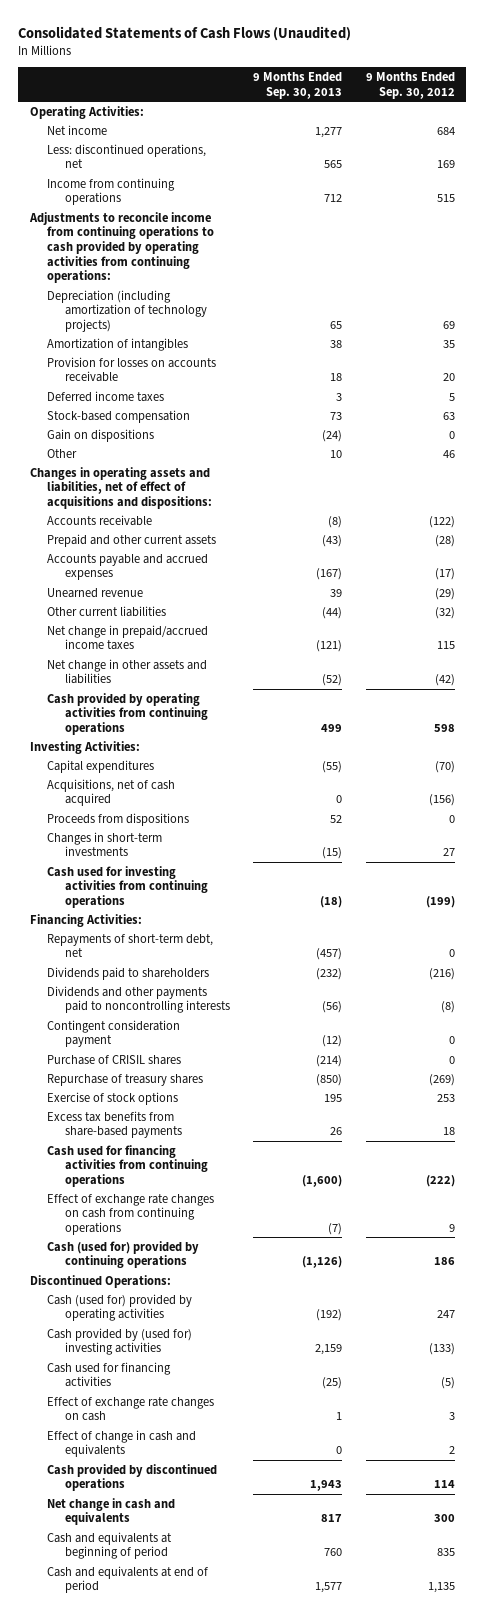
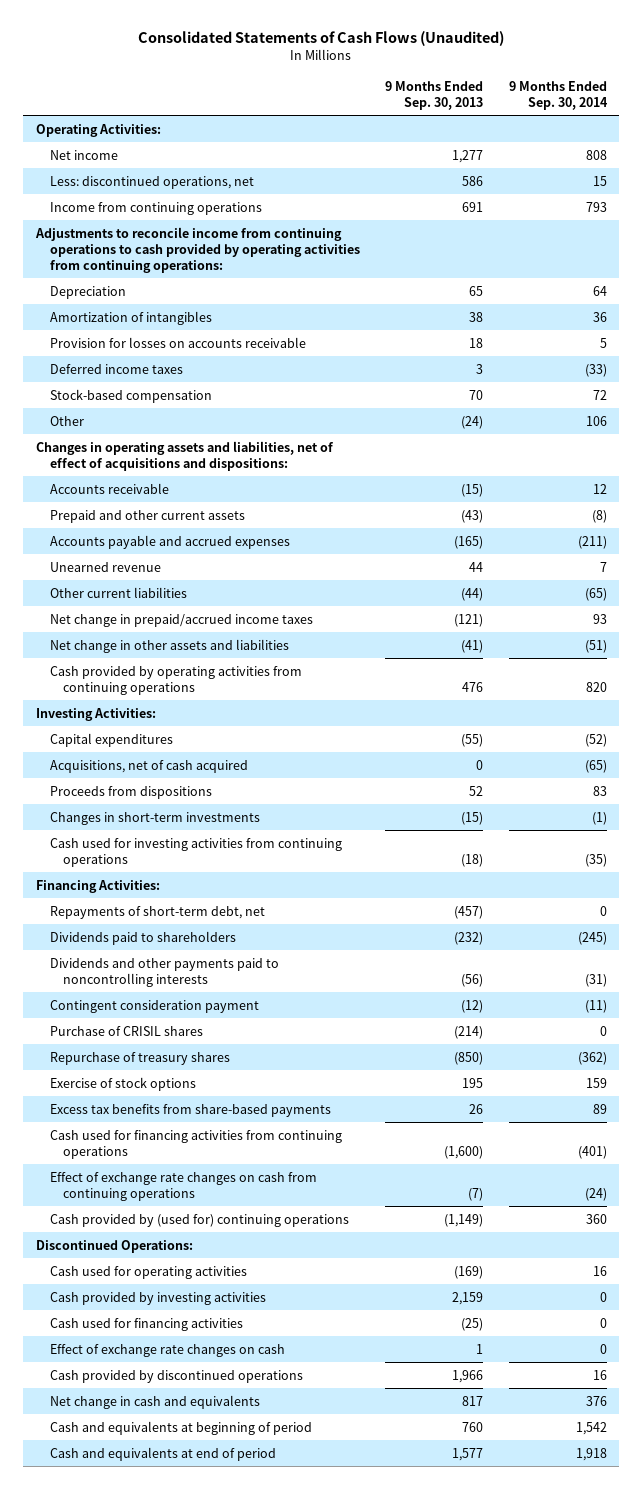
[365,72,455,99] 9 Months Ended Sep. 30, 2012 -> none
none -> [508,80,608,110] 9 Months Ended Sep. 30, 2014
[324,160,343,169] 565 -> [462,175,484,186] 586
[324,194,343,203] 712 -> [462,201,484,212] 691
[47,289,207,332] Depreciation (including amortization of technology projects) -> [49,285,126,299] Depreciation
[47,428,155,442] Gain on dispositions -> none
[330,411,343,420] 73 -> [469,389,484,400] 70
[330,449,343,458] 10 -> [461,415,484,429] (24)
[328,515,343,528] (8) -> [461,483,484,497] (15)
[316,568,343,581] (167) -> [454,535,484,549] (165)
[330,588,343,597] 39 -> [469,561,484,572] 44
[322,674,343,687] (52) -> [461,639,484,653] (41)
[321,723,343,732] 499 -> [462,681,484,692] 476
[47,1240,200,1269] Cash (used for) provided by continuing operations -> [49,1213,349,1227] Cash provided by (used for) continuing operations
[302,1256,343,1269] (1,126) -> [444,1213,484,1227] (1,149)
[47,1293,193,1322] Cash (used for) provided by operating activities -> [49,1265,247,1279] Cash used for operating activities
[316,1309,343,1322] (192) -> [454,1265,484,1279] (169)
[47,1327,193,1356] Cash provided by (used for) investing activities -> [49,1291,266,1305] Cash provided by investing activities
[47,1429,197,1458] Effect of change in cash and equivalents -> none
[310,1480,343,1492] 1,943 -> [452,1369,484,1383] 1,966

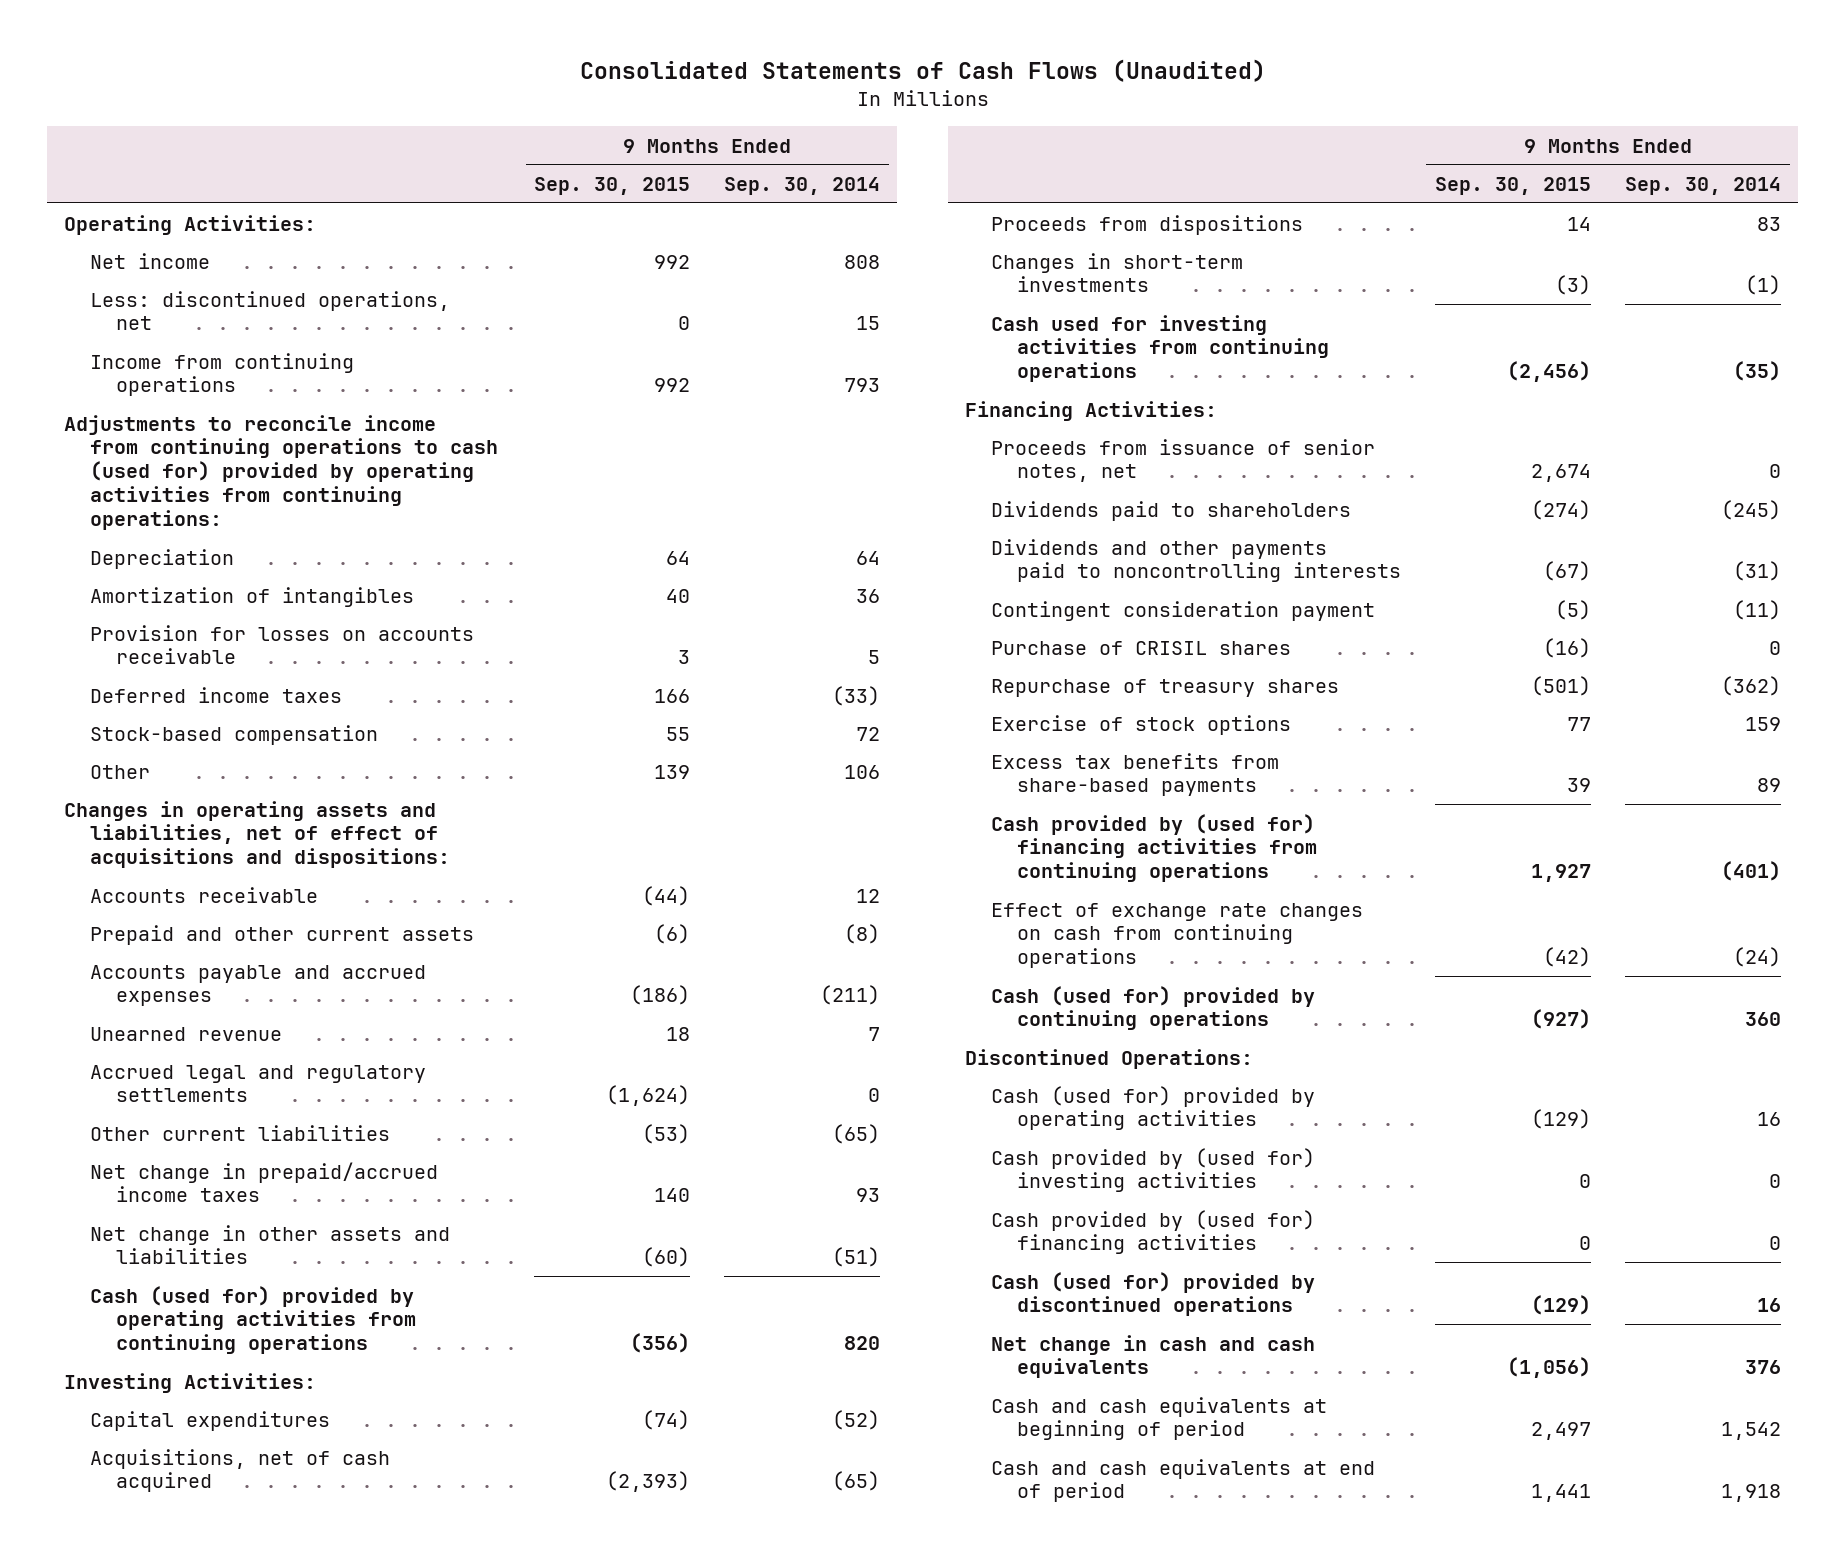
[385,80,484,110] 9 Months Ended Sep. 30, 2013 -> none
none -> [534,177,691,196] Sep. 30, 2015
[35,226,360,273] Adjustments to reconcile income from continuing operations to cash provided by operating activities from continuing operations: -> [64,414,499,531] Adjustments to reconcile income from continuing operations to cash (used for) provided by operating activities from continuing operations:
none -> [90,1064,427,1103] Accrued legal and regulatory settlements
[49,665,302,695] Cash provided by operating activities from continuing operations -> [90,1285,416,1355] Cash (used for) provided by operating activities from continuing operations
[49,905,265,919] Repayments of short-term debt, net -> none
none -> [990,438,1375,483] Proceeds from issuance of senior notes, net
[49,1129,342,1159] Cash used for financing activities from continuing operations -> [990,813,1317,883] Cash provided by (used for) financing activities from continuing operations
[49,1213,349,1227] Cash provided by (used for) continuing operations -> [990,985,1315,1031] Cash (used for) provided by continuing operations
[49,1343,285,1357] Effect of exchange rate changes on cash -> none
[49,1265,247,1279] Cash used for operating activities -> [990,1085,1315,1131] Cash (used for) provided by operating activities
[49,1291,266,1305] Cash provided by investing activities -> [990,1147,1315,1193] Cash provided by (used for) investing activities
[49,1317,243,1331] Cash used for financing activities -> [990,1209,1315,1255] Cash provided by (used for) financing activities
[49,1369,303,1383] Cash provided by discontinued operations -> [990,1271,1315,1317] Cash (used for) provided by discontinued operations
[49,1394,260,1409] Net change in cash and equivalents -> [990,1334,1315,1379] Net change in cash and cash equivalents
[49,1420,312,1435] Cash and equivalents at beginning of period -> [990,1396,1327,1441] Cash and cash equivalents at beginning of period
[49,1446,276,1461] Cash and equivalents at end of period -> [990,1458,1375,1503] Cash and cash equivalents at end of period

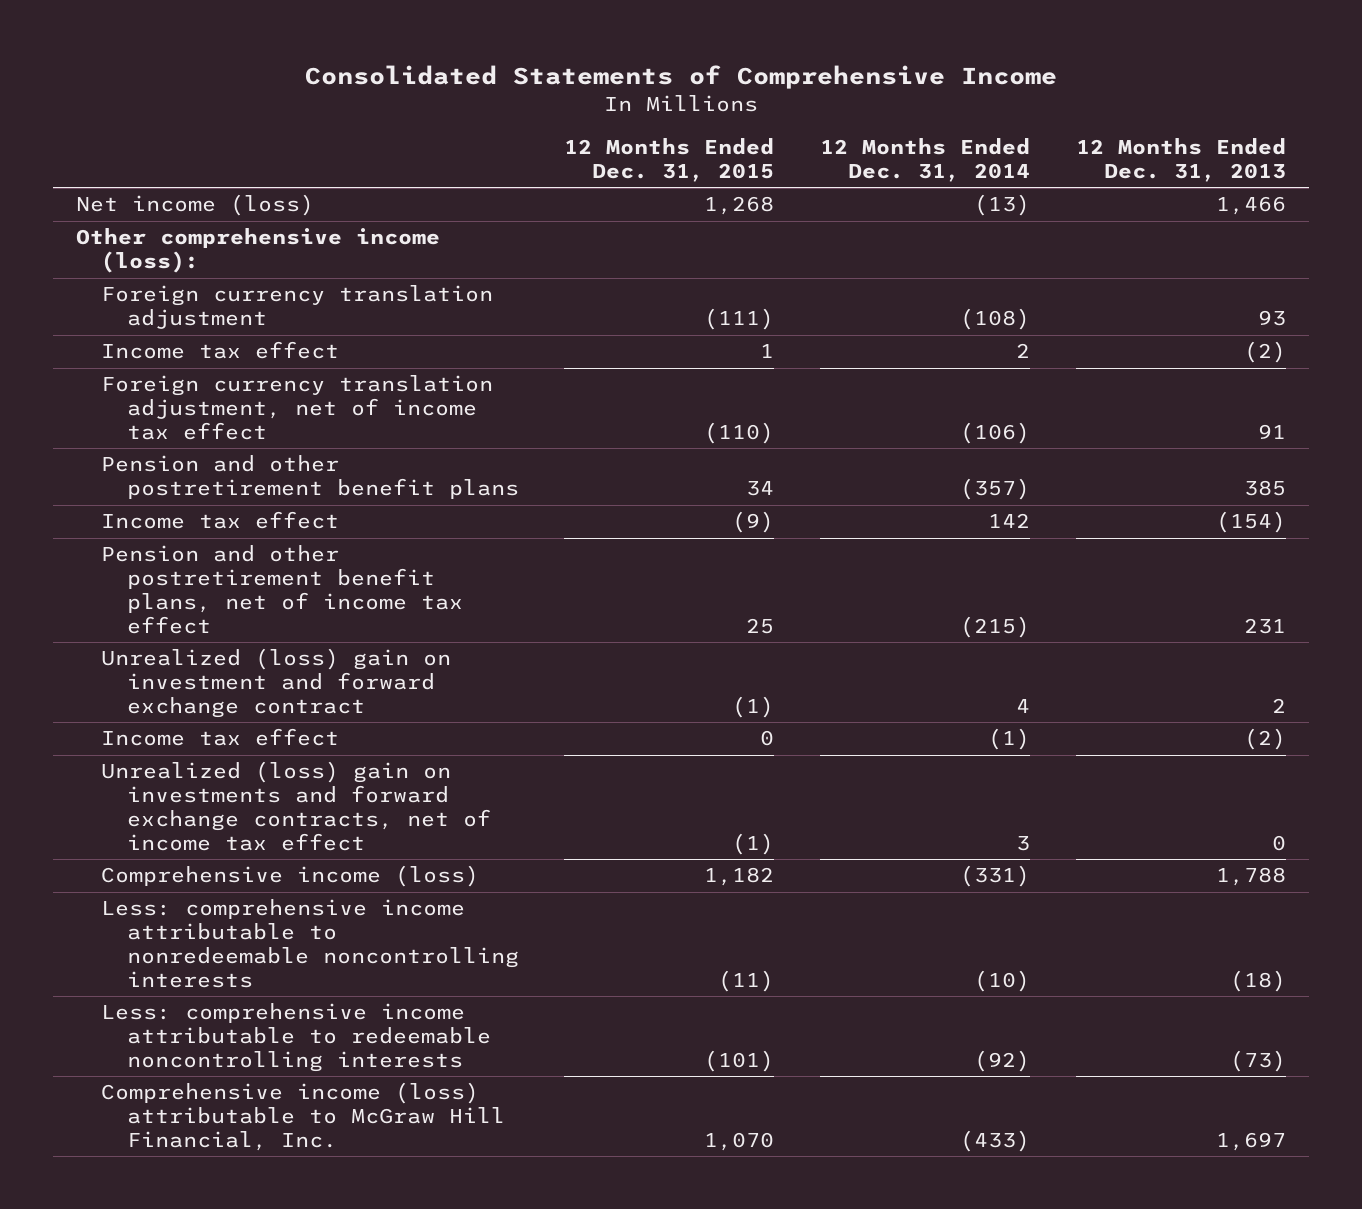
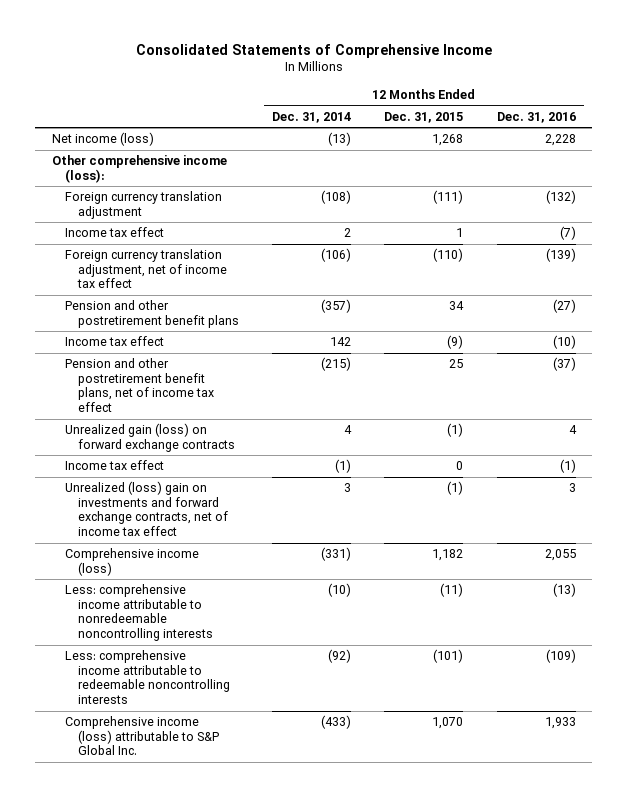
[1076,137,1287,182] 12 Months Ended Dec. 31, 2013 -> none
none -> [496,111,576,123] Dec. 31, 2016
[101,648,452,719] Unrealized (loss) gain on investment and forward exchange contract -> [64,423,235,452] Unrealized gain (loss) on forward exchange contracts
[101,1082,505,1152] Comprehensive income (loss) attributable to McGraw Hill Financial, Inc. -> [64,716,219,756] Comprehensive income (loss) attributable to S&P Global Inc.

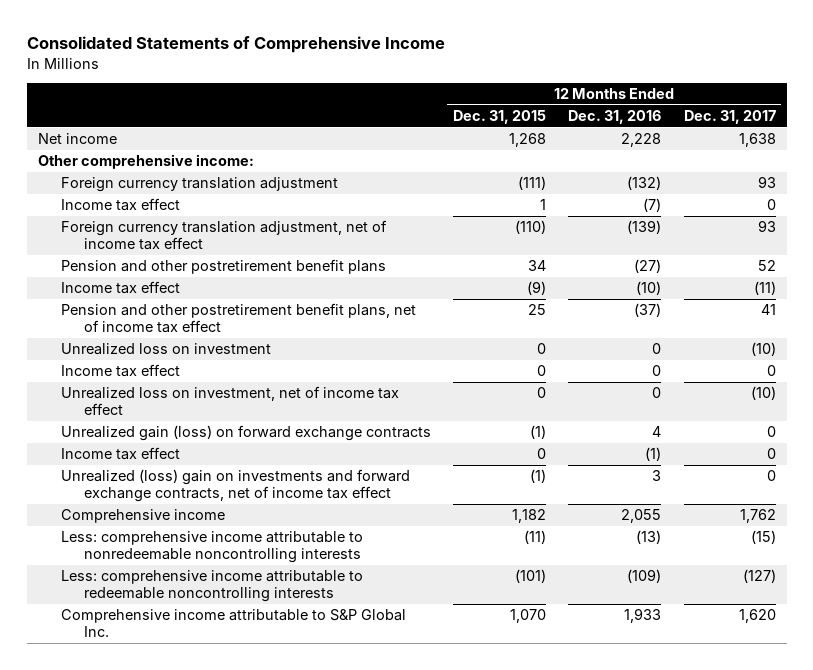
[272,111,352,123] Dec. 31, 2014 -> none
none -> [683,109,776,124] Dec. 31, 2017
[52,132,155,147] Net income (loss) -> [37,133,117,145] Net income
[52,155,228,183] Other comprehensive income (loss): -> [37,154,254,170] Other comprehensive income:
none -> [60,343,271,356] Unrealized loss on investment
none -> [60,364,180,378] Income tax effect
none -> [60,386,399,416] Unrealized loss on investment, net of income tax effect
[64,548,199,576] Comprehensive income (loss) -> [60,509,225,524] Comprehensive income
[64,716,219,756] Comprehensive income (loss) attributable to S&P Global Inc. -> [60,609,406,638] Comprehensive income attributable to S&P Global Inc.

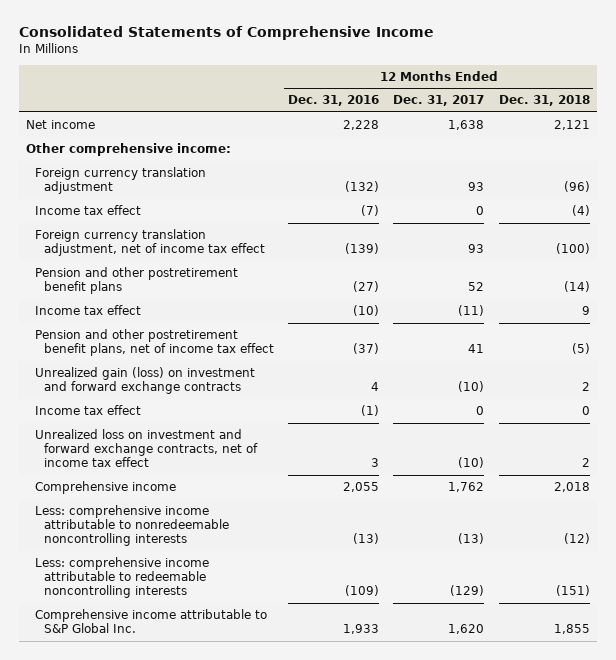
[453,109,547,124] Dec. 31, 2015 -> none
none -> [498,95,590,107] Dec. 31, 2018
[60,364,180,378] Income tax effect -> none
[60,386,399,416] Unrealized loss on investment, net of income tax effect -> none
[60,425,431,442] Unrealized gain (loss) on forward exchange contracts -> none
[60,343,271,356] Unrealized loss on investment -> [34,367,255,395] Unrealized gain (loss) on investment and forward exchange contracts
[652,343,662,355] 0 -> [371,382,380,392] 4
[60,469,410,503] Unrealized (loss) gain on investments and forward exchange contracts, net of income tax effect -> [34,429,258,468] Unrealized loss on investment and forward exchange contracts, net of income tax effect
[766,470,776,482] 0 -> [458,457,485,469] (10)
[750,530,776,545] (15) -> [458,533,485,545] (13)
[742,569,776,584] (127) -> [450,585,485,597] (129)

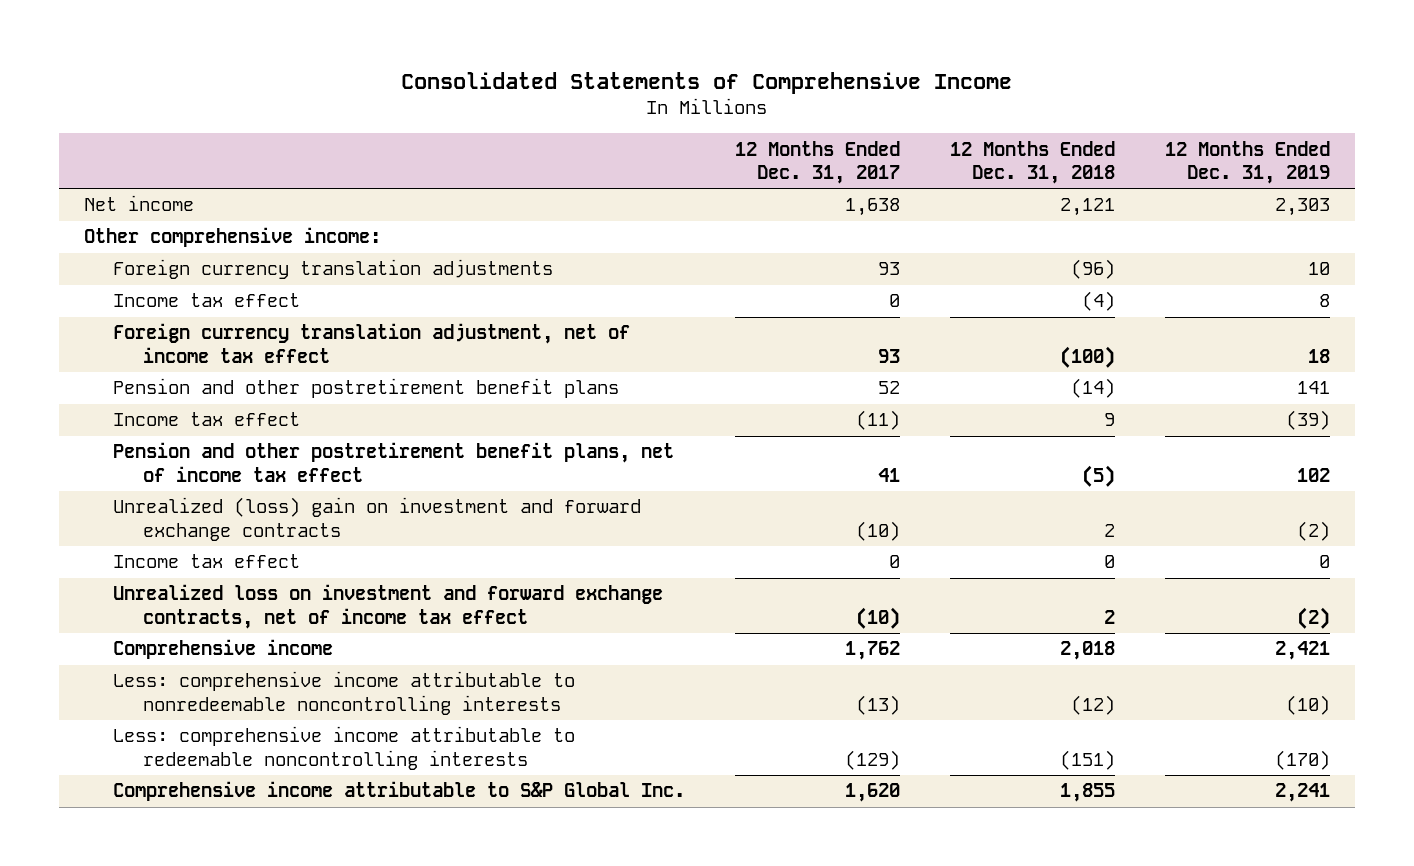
[288,95,380,107] Dec. 31, 2016 -> none
none -> [1164,140,1330,184] 12 Months Ended Dec. 31, 2019
[34,167,206,195] Foreign currency translation adjustment -> [113,259,554,280] Foreign currency translation adjustments
[34,367,255,395] Unrealized gain (loss) on investment and forward exchange contracts -> [113,497,642,541] Unrealized (loss) gain on investment and forward exchange contracts

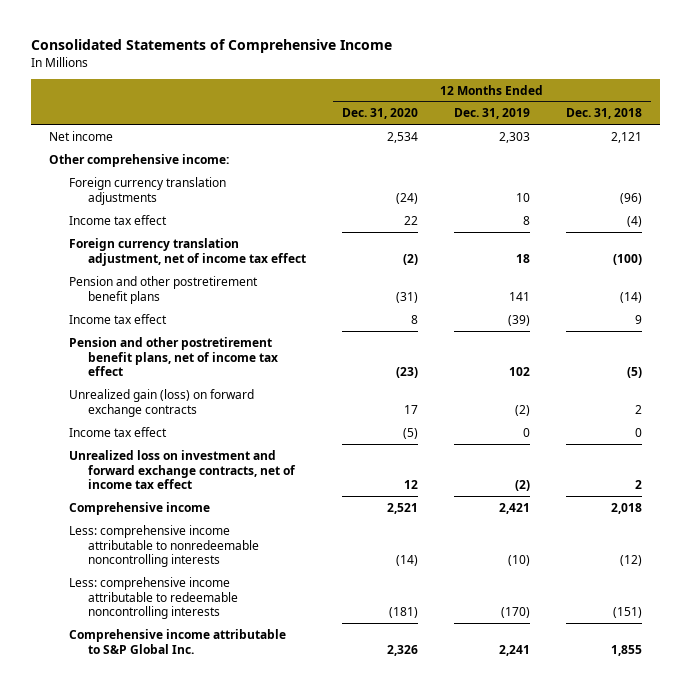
[735,140,901,184] 12 Months Ended Dec. 31, 2017 -> none
none -> [342,108,419,120] Dec. 31, 2020
[113,497,642,541] Unrealized (loss) gain on investment and forward exchange contracts -> [68,388,254,417] Unrealized gain (loss) on forward exchange contracts

